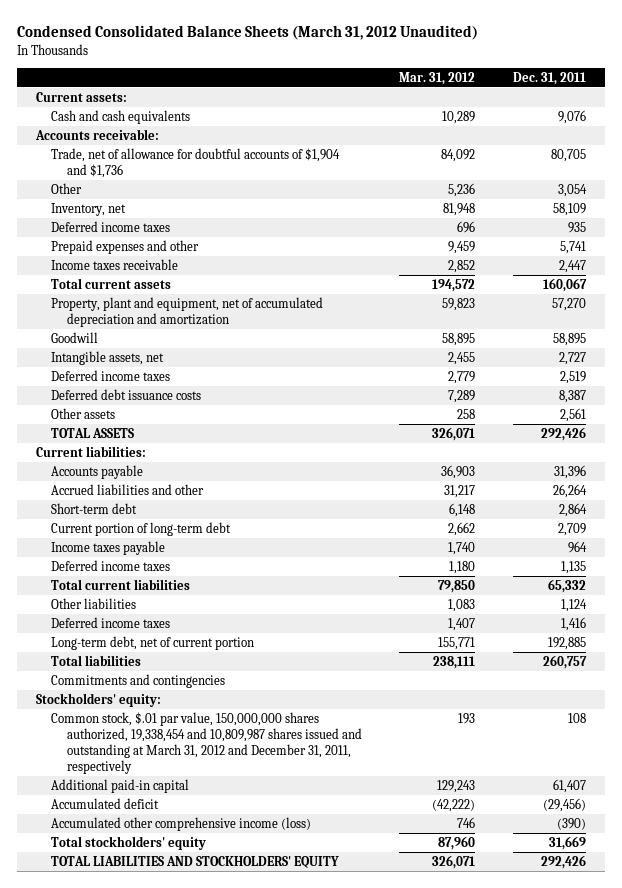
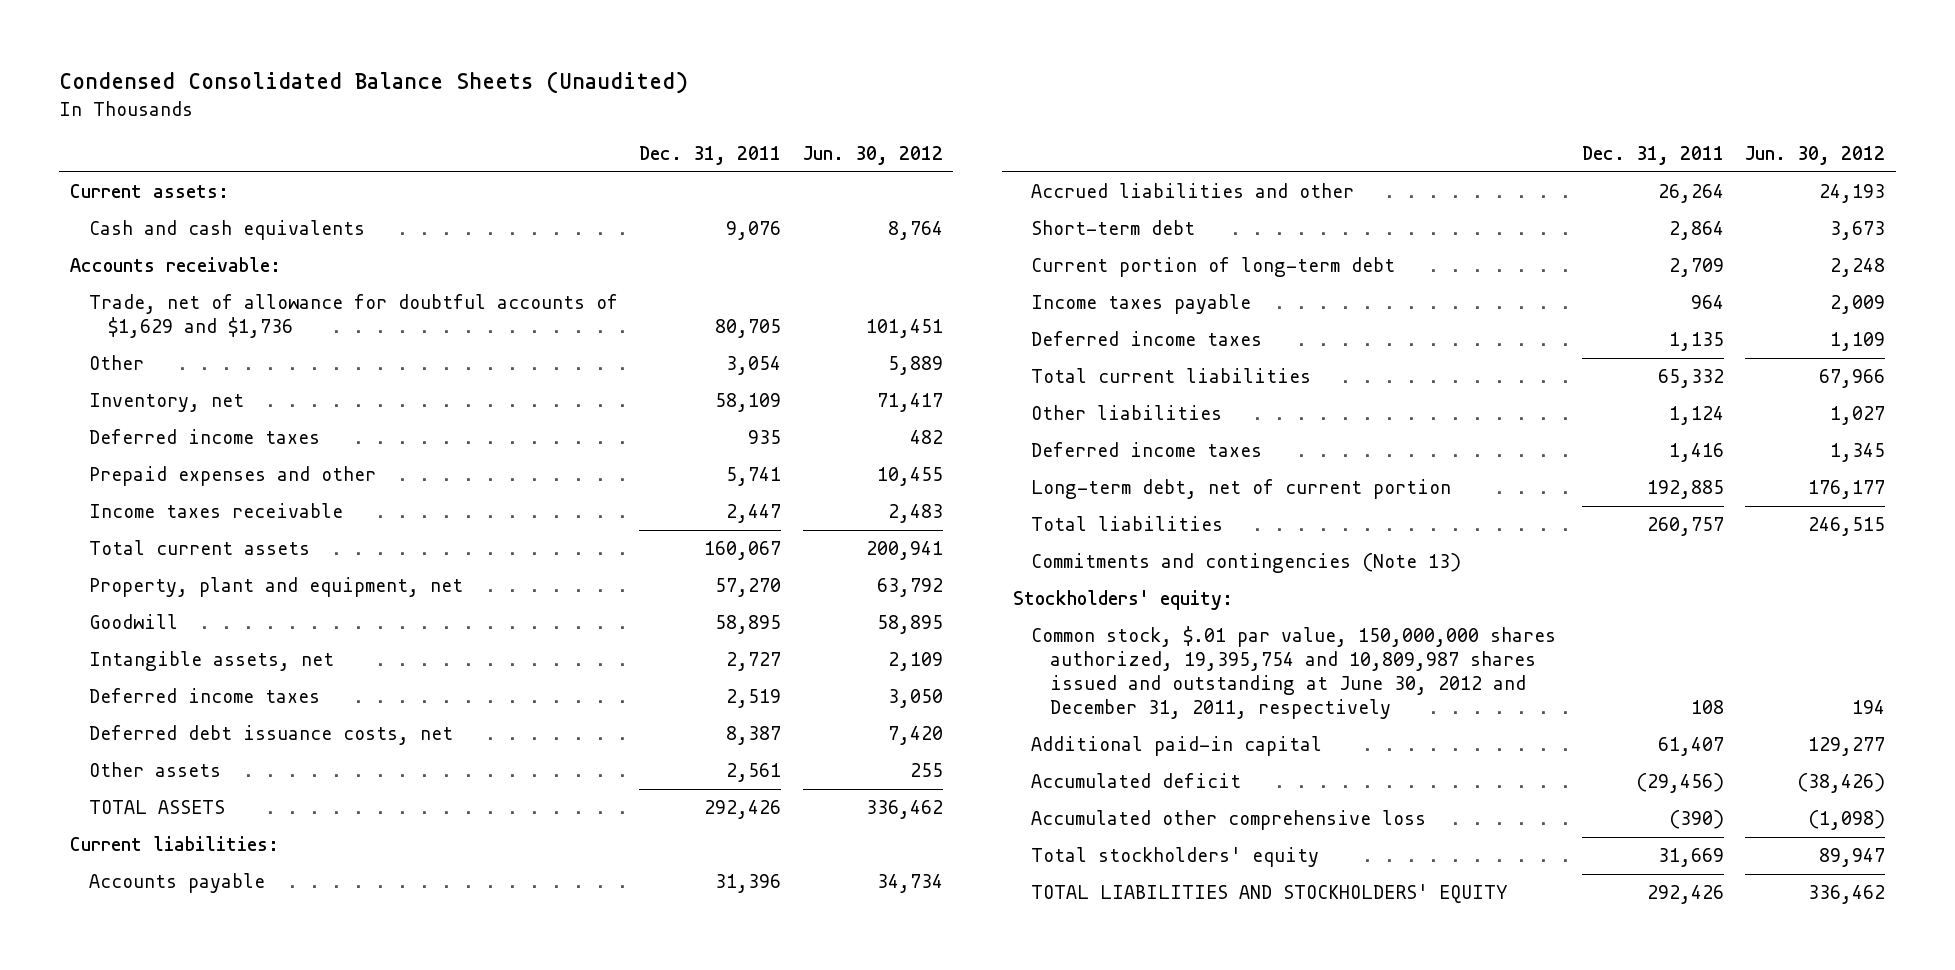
[16,25,478,41] Condensed Consolidated Balance Sheets (March 31, 2012 Unaudited) -> [59,71,689,95] Condensed Consolidated Balance Sheets (Unaudited)
[399,71,476,85] Mar. 31, 2012 -> none
none -> [802,146,943,166] Jun. 30, 2012
[51,147,341,178] Trade, net of allowance for doubtful accounts of $1,904 and $1,736 -> [88,294,618,339] Trade, net of allowance for doubtful accounts of $1,629 and $1,736
[51,296,324,327] Property, plant and equipment, net of accumulated depreciation and amortization -> [88,577,463,598] Property, plant and equipment, net
[51,388,202,400] Deferred debt issuance costs -> [88,725,453,746] Deferred debt issuance costs, net
[51,673,226,688] Commitments and contingencies -> [1031,553,1462,574] Commitments and contingencies (Note 13)
[51,711,362,774] Common stock, $.01 par value, 150,000,000 shares authorized, 19,338,454 and 10,809,987 shares issued and outstanding at March 31, 2012 and December 31, 2011, respectively -> [1031,626,1557,719] Common stock, $.01 par value, 150,000,000 shares authorized, 19,395,754 and 10,809,987 shares issued and outstanding at June 30, 2012 and December 31, 2011, respectively
[51,816,312,831] Accumulated other comprehensive income (loss) -> [1031,810,1427,831] Accumulated other comprehensive loss

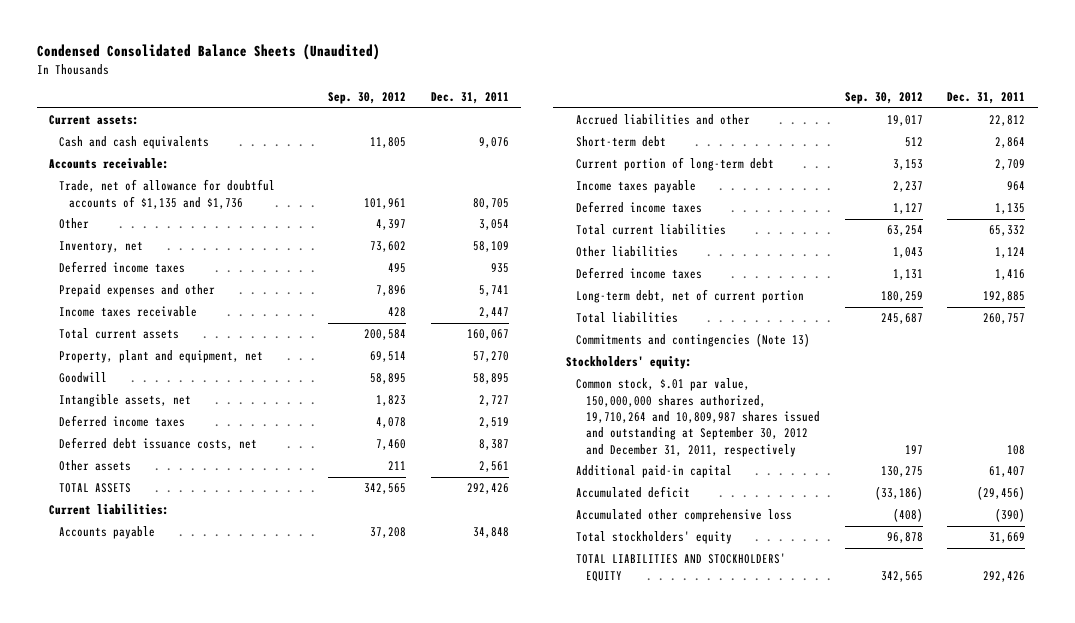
[802,146,943,166] Jun. 30, 2012 -> none
none -> [328,92,407,105] Sep. 30, 2012
[88,294,618,339] Trade, net of allowance for doubtful accounts of $1,629 and $1,736 -> [59,179,276,209] Trade, net of allowance for doubtful accounts of $1,135 and $1,736
[715,874,782,894] 31,396 -> [473,527,510,539] 34,848
[1657,184,1724,204] 26,264 -> [989,115,1026,127] 22,812
[1031,626,1557,719] Common stock, $.01 par value, 150,000,000 shares authorized, 19,395,754 and 10,809,987 shares issued and outstanding at June 30, 2012 and December 31, 2011, respectively -> [575,378,820,457] Common stock, $.01 par value, 150,000,000 shares authorized, 19,710,264 and 10,809,987 shares issued and outstanding at September 30, 2012 and December 31, 2011, respectively

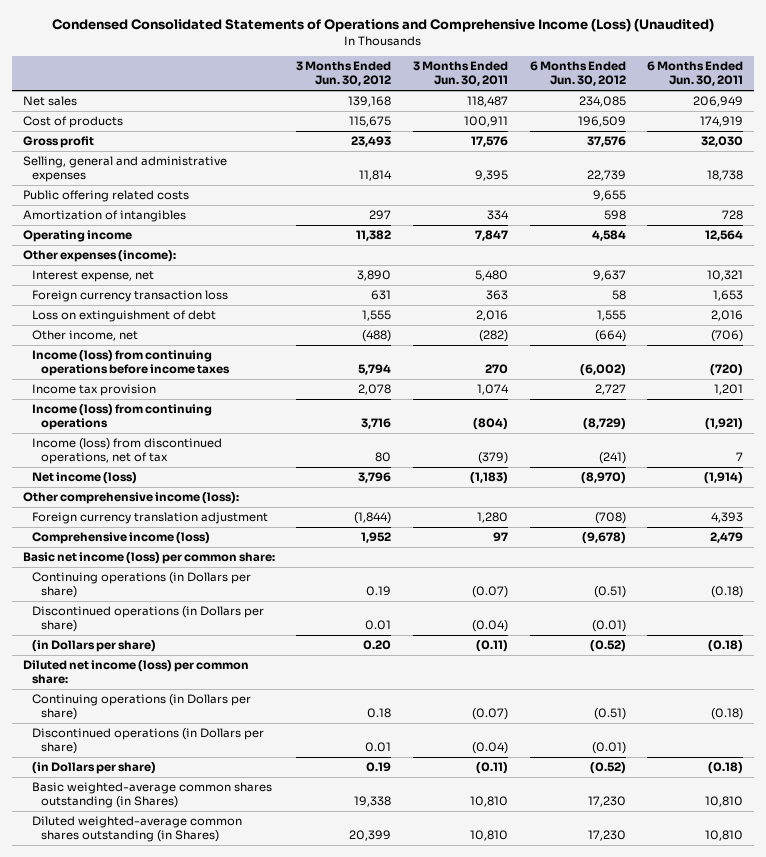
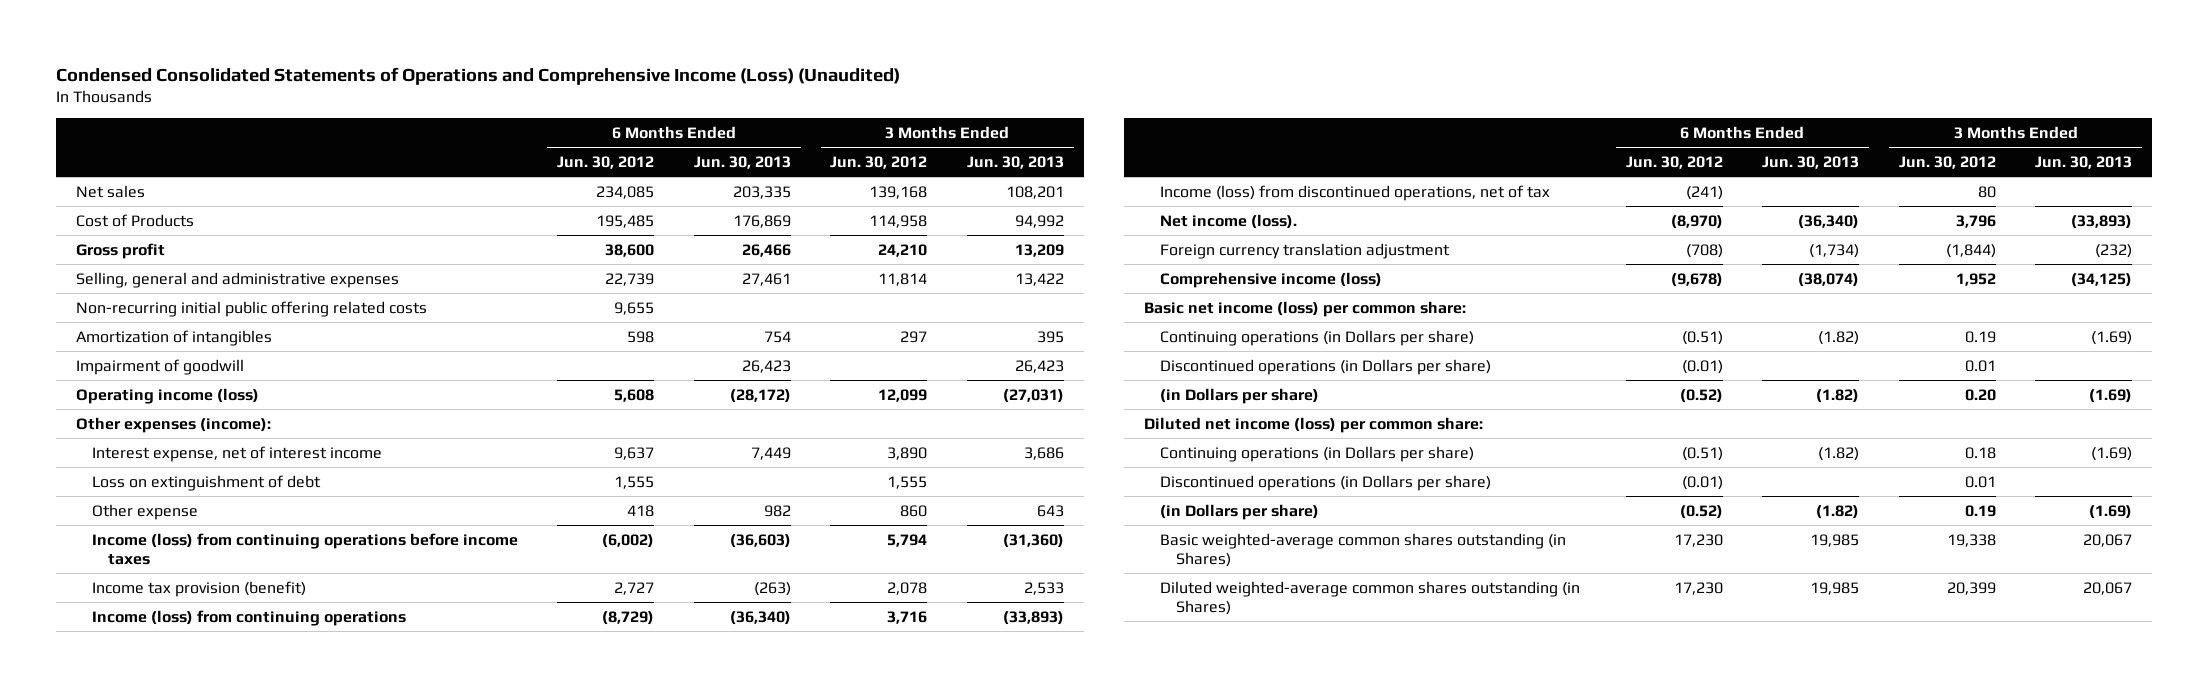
[412,61,508,87] 3 Months Ended Jun. 30, 2011 -> none
[647,61,744,87] 6 Months Ended Jun. 30, 2011 -> none
none -> [693,155,791,169] Jun. 30, 2013
none -> [967,155,1065,169] Jun. 30, 2013
[22,116,123,129] Cost of products -> [75,213,194,227] Cost of Products
[349,116,392,128] 115,675 -> [869,214,928,228] 114,958
[577,116,626,128] 196,509 -> [596,214,655,228] 195,485
[351,136,392,148] 23,493 -> [878,243,928,257] 24,210
[586,136,626,148] 37,576 -> [605,243,655,257] 38,600
[22,190,189,203] Public offering related costs -> [75,300,427,317] Non-recurring initial public offering related costs
none -> [75,358,244,375] Impairment of goodwill
[22,230,132,243] Operating income -> [75,387,259,404] Operating income (loss)
[356,230,392,242] 11,382 -> [878,388,928,402] 12,099
[591,230,626,242] 4,584 -> [614,388,655,402] 5,608
[31,290,228,303] Foreign currency transaction loss -> none
[31,270,154,283] Interest expense, net -> [91,445,382,462] Interest expense, net of interest income
[31,330,138,342] Other income, net -> [91,503,198,520] Other expense
[362,330,392,343] (488) -> [900,504,928,517] 860
[594,330,626,343] (664) -> [627,504,655,517] 418
[31,384,156,397] Income tax provision -> [91,580,306,597] Income tax provision (benefit)
[22,492,239,505] Other comprehensive income (loss): -> none
[31,472,137,485] Net income (loss) -> [1159,213,1297,229] Net income (loss).

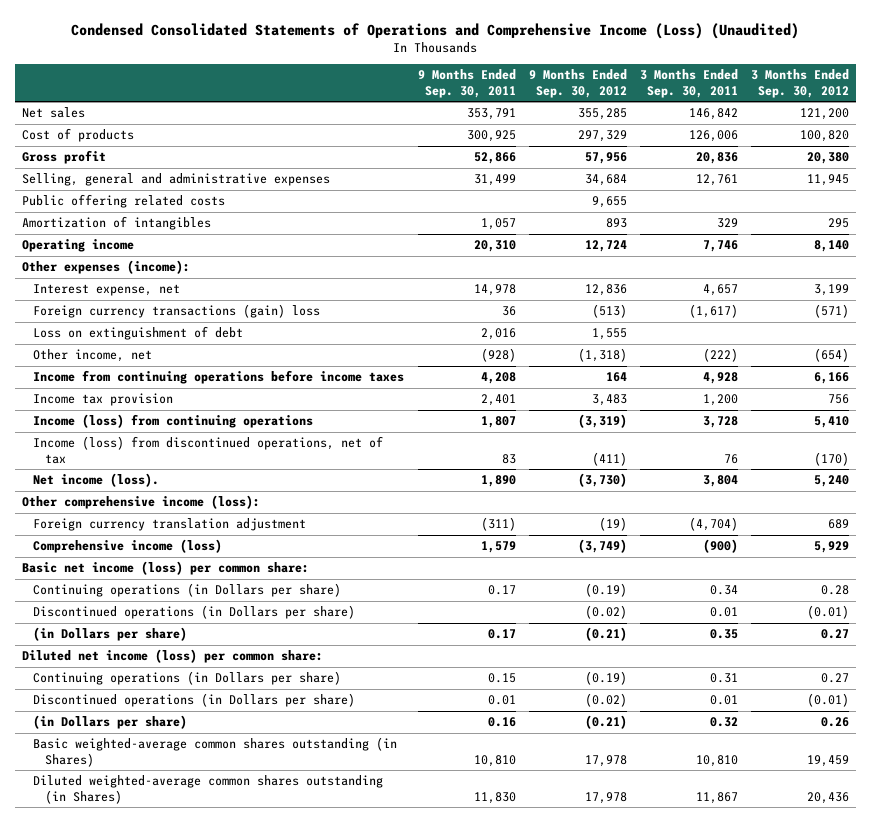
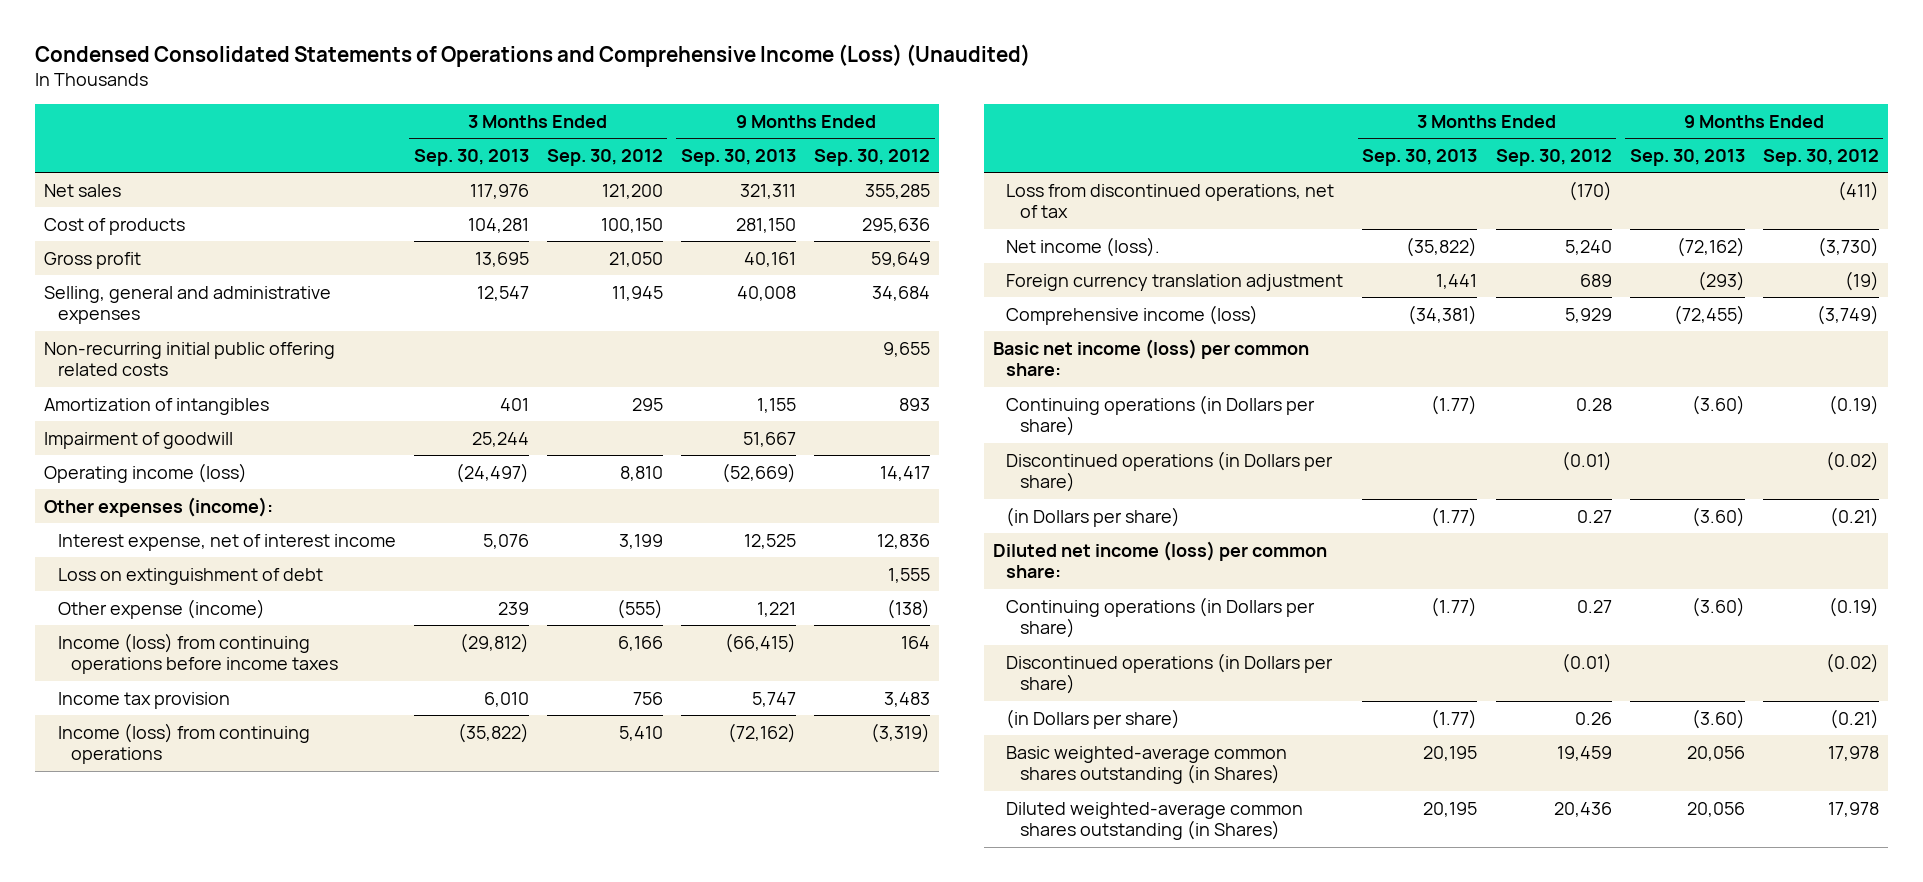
[417,69,516,98] 9 Months Ended Sep. 30, 2011 -> none
[639,69,738,98] 3 Months Ended Sep. 30, 2011 -> none
none -> [413,148,529,166] Sep. 30, 2013
none -> [680,148,796,166] Sep. 30, 2013
[577,130,627,143] 297,329 -> [862,217,931,233] 295,636
[800,130,850,143] 100,820 -> [600,217,663,233] 100,150
[584,152,627,165] 57,956 -> [871,251,931,267] 59,649
[807,152,850,165] 20,380 -> [608,251,663,267] 21,050
[21,194,225,209] Public offering related costs -> [43,341,335,377] Non-recurring initial public offering related costs
none -> [43,431,233,449] Impairment of goodwill
[21,239,134,253] Operating income -> [43,462,247,483] Operating income (loss)
[584,240,627,253] 12,724 -> [880,465,931,481] 14,417
[814,240,850,253] 8,140 -> [619,465,663,481] 8,810
[33,304,321,319] Foreign currency transactions (gain) loss -> none
[33,284,181,297] Interest expense, net -> [57,533,396,551] Interest expense, net of interest income
[33,349,153,363] Other income, net -> [57,598,265,619] Other expense (income)
[577,348,627,363] (1,318) -> [887,598,931,619] (138)
[814,348,850,363] (654) -> [616,598,663,619] (555)
[33,370,405,385] Income from continuing operations before income taxes -> [57,632,339,675] Income (loss) from continuing operations before income taxes
[33,436,384,464] Income (loss) from discontinued operations, net of tax -> [1006,183,1335,219] Loss from discontinued operations, net of tax
[21,495,260,510] Other comprehensive income (loss): -> none

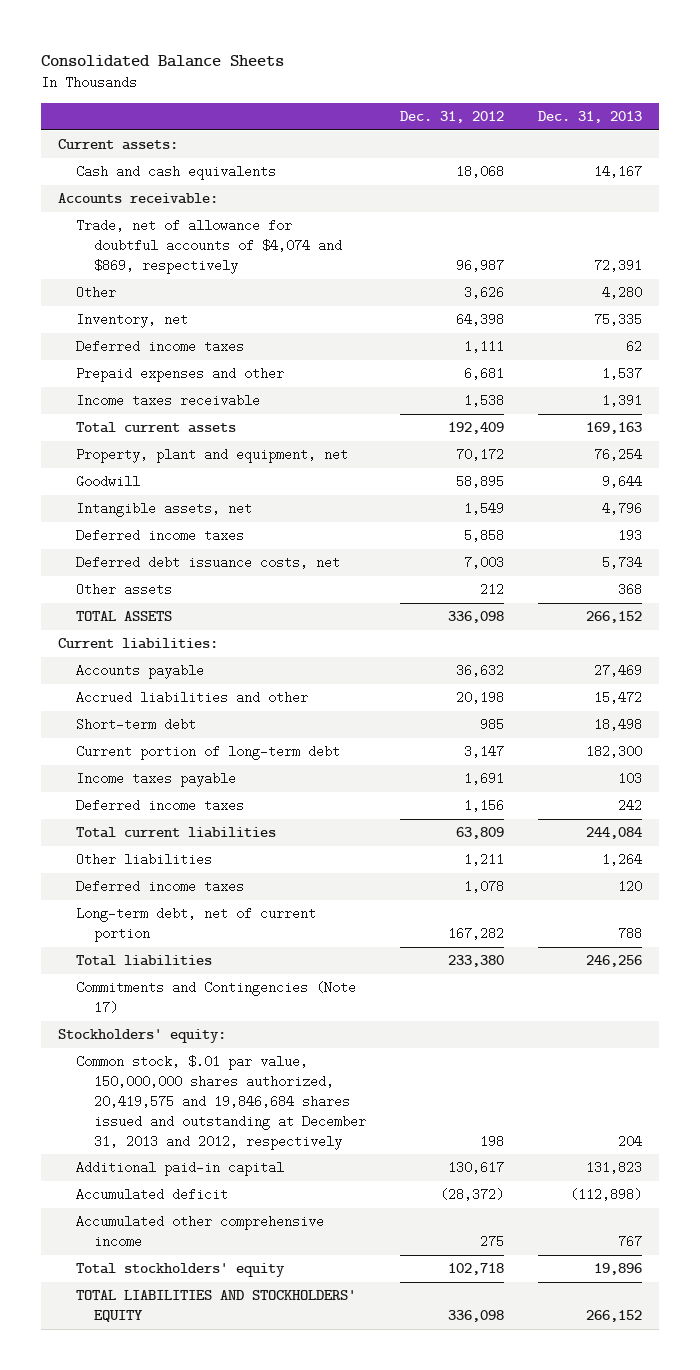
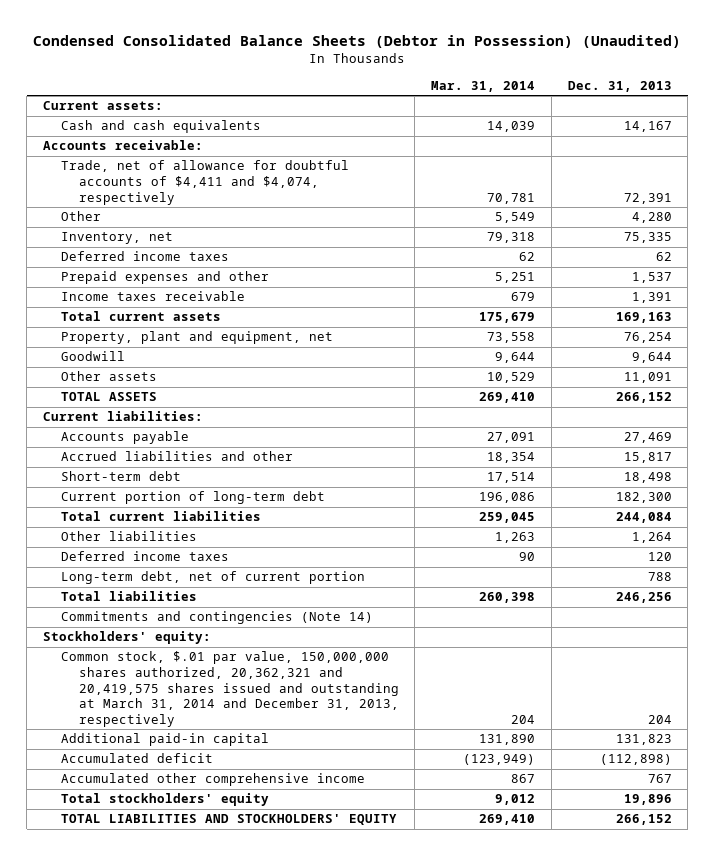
[41,54,285,67] Consolidated Balance Sheets -> [33,35,682,49] Condensed Consolidated Balance Sheets (Debtor in Possession) (Unaudited)
[399,111,504,124] Dec. 31, 2012 -> none
none -> [431,80,536,92] Mar. 31, 2014
[75,219,342,275] Trade, net of allowance for doubtful accounts of $4,074 and $869, respectively -> [60,160,349,205] Trade, net of allowance for doubtful accounts of $4,411 and $4,074, respectively
[75,502,252,518] Intangible assets, net -> none
[75,529,244,543] Deferred income taxes -> none
[75,556,340,570] Deferred debt issuance costs, net -> none
[617,583,642,597] 368 -> [623,372,672,384] 11,091
[593,691,642,705] 15,472 -> [623,452,672,464] 15,817
[75,772,236,788] Income taxes payable -> none
[75,799,244,813] Deferred income taxes -> none
[75,981,356,1015] Commitments and Contingencies (Note 17) -> [60,611,373,625] Commitments and contingencies (Note 14)
[75,1055,366,1150] Common stock, $.01 par value, 150,000,000 shares authorized, 20,419,575 and 19,846,684 shares issued and outstanding at December 31, 2013 and 2012, respectively -> [60,651,399,727] Common stock, $.01 par value, 150,000,000 shares authorized, 20,362,321 and 20,419,575 shares issued and outstanding at March 31, 2014 and December 31, 2013, respectively

